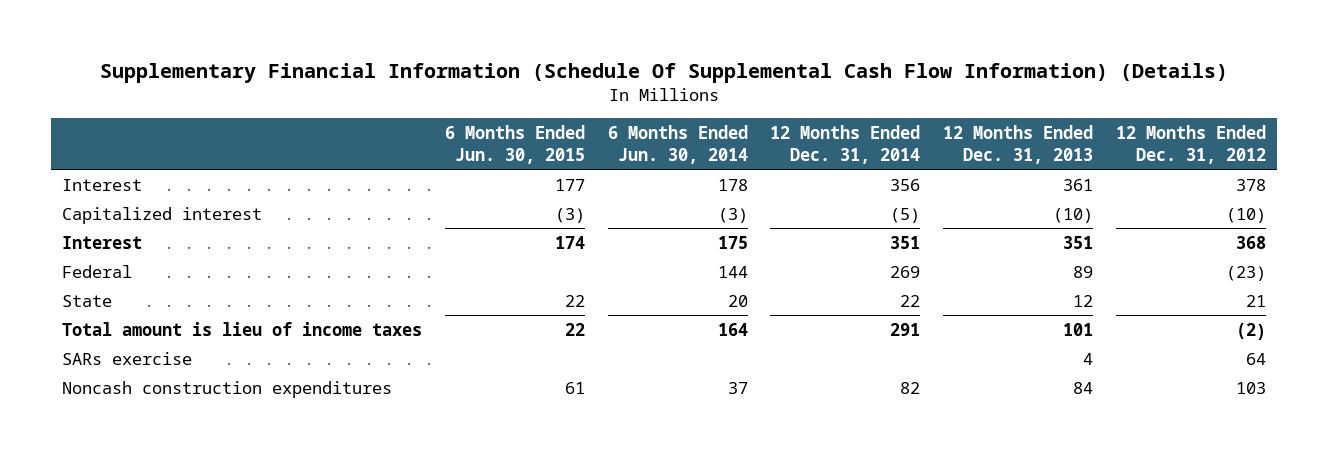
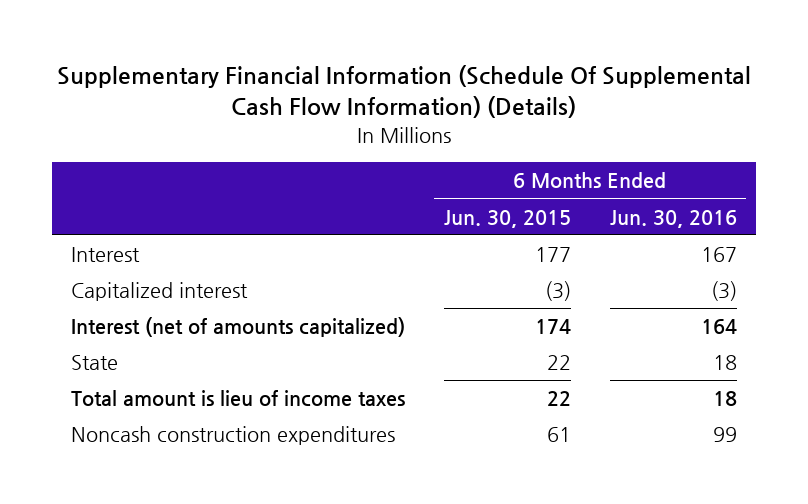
[607,125,748,165] 6 Months Ended Jun. 30, 2014 -> none
[770,125,921,165] 12 Months Ended Dec. 31, 2014 -> none
[942,125,1093,165] 12 Months Ended Dec. 31, 2013 -> none
[1115,125,1266,165] 12 Months Ended Dec. 31, 2012 -> none
none -> [609,209,737,228] Jun. 30, 2016
[62,264,133,278] Federal -> none
[62,235,143,249] Interest -> [71,317,406,338] Interest (net of amounts capitalized)
[62,351,193,365] SARs exercise -> none

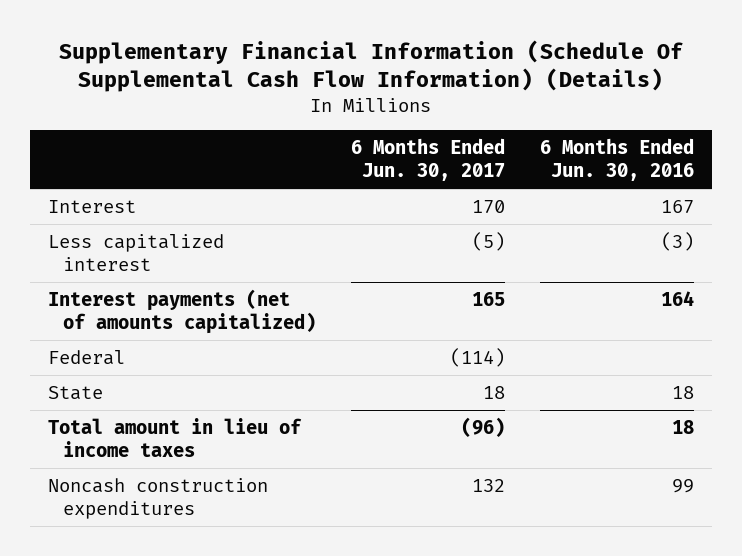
[443,209,571,228] Jun. 30, 2015 -> none
none -> [351,138,506,182] 6 Months Ended Jun. 30, 2017
[71,282,249,302] Capitalized interest -> [47,234,224,271] Less capitalized interest
[71,317,406,338] Interest (net of amounts capitalized) -> [47,289,316,334] Interest payments (net of amounts capitalized)
none -> [47,350,125,366] Federal
[71,390,406,408] Total amount is lieu of income taxes -> [47,418,302,457] Total amount in lieu of income taxes

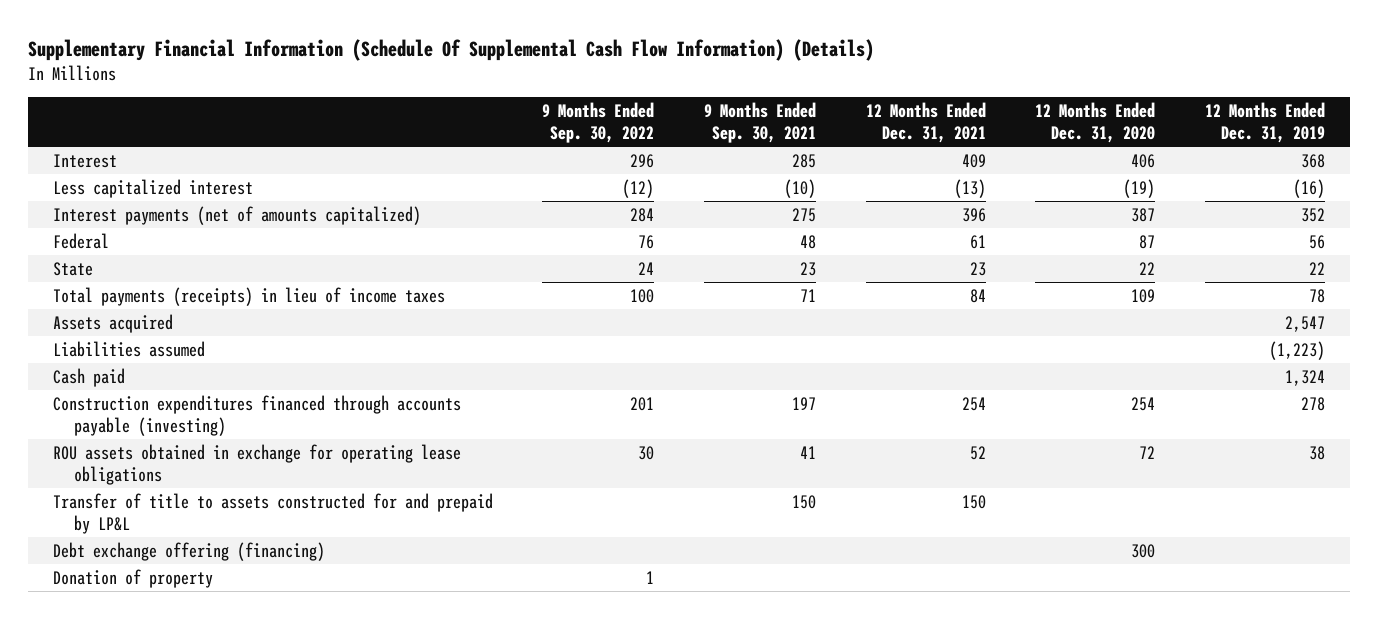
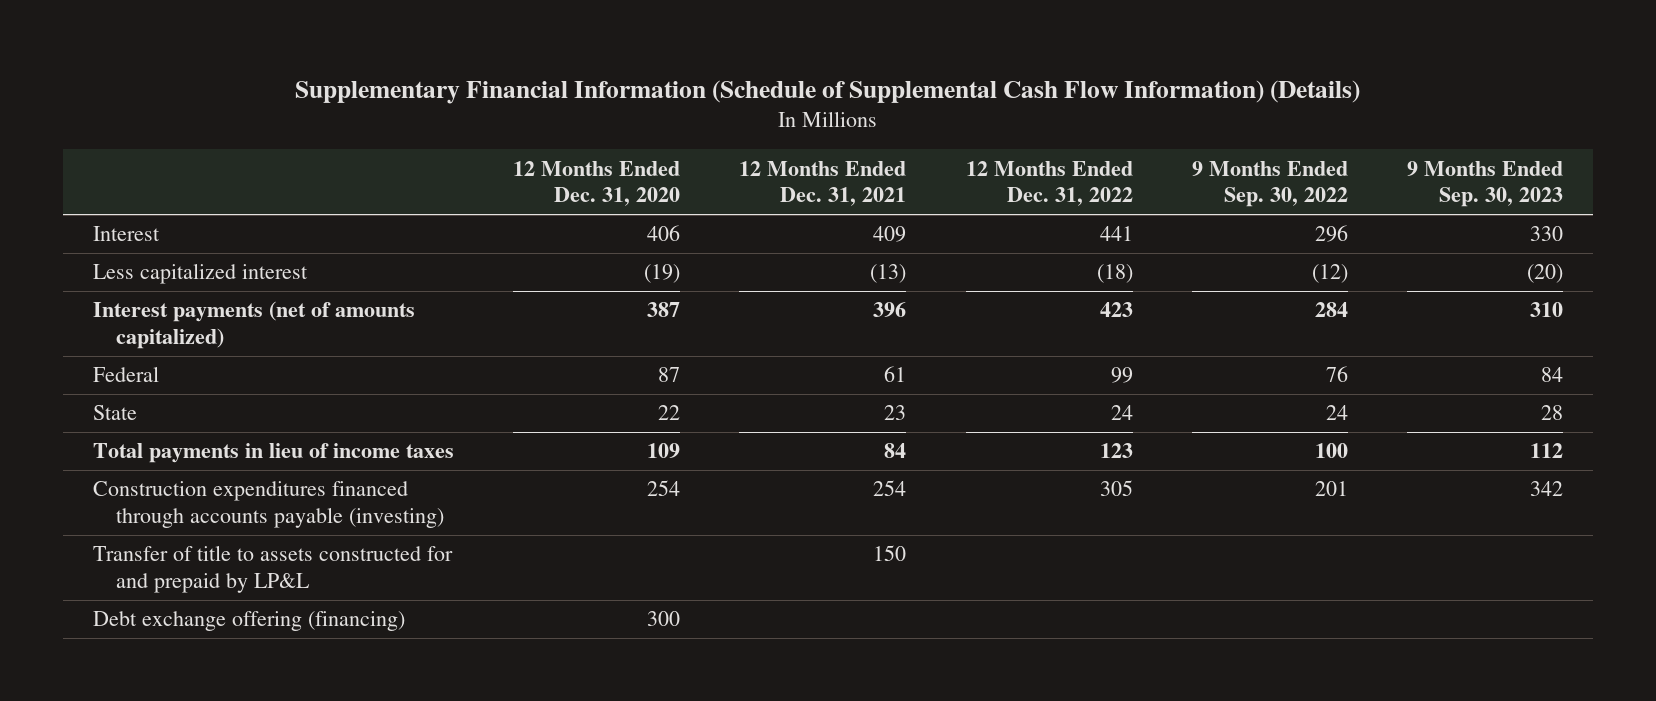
[27,38,874,61] Supplementary Financial Information (Schedule Of Supplemental Cash Flow Information) (Details) -> [295,79,1361,104] Supplementary Financial Information (Schedule of Supplemental Cash Flow Information) (Details)
[704,102,817,143] 9 Months Ended Sep. 30, 2021 -> none
[1204,102,1325,143] 12 Months Ended Dec. 31, 2019 -> none
none -> [965,160,1133,207] 12 Months Ended Dec. 31, 2022
none -> [1407,160,1564,208] 9 Months Ended Sep. 30, 2023
[52,313,173,333] Assets acquired -> none
[52,340,205,357] Liabilities assumed -> none
[52,367,125,387] Cash paid -> none
[52,286,445,306] Total payments (receipts) in lieu of income taxes -> [92,443,454,464] Total payments in lieu of income taxes
[52,443,461,485] ROU assets obtained in exchange for operating lease obligations -> none
[52,568,213,588] Donation of property -> none

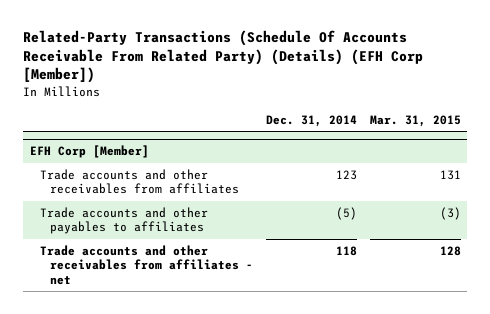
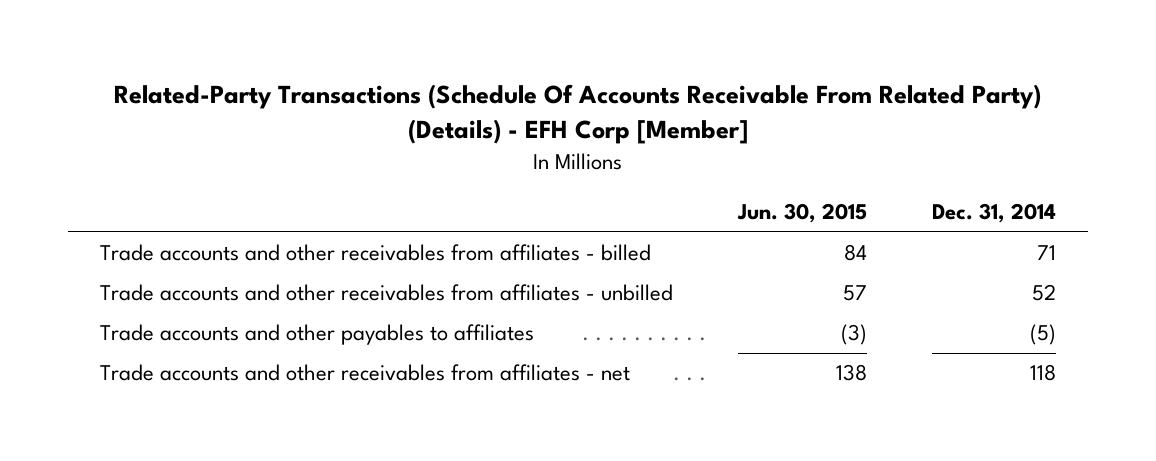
[23,30,424,84] Related-Party Transactions (Schedule Of Accounts Receivable From Related Party) (Details) (EFH Corp [Member]) -> [114,84,1042,145] Related-Party Transactions (Schedule Of Accounts Receivable From Related Party) (Details) - EFH Corp [Member]
[369,114,461,127] Mar. 31, 2015 -> none
none -> [737,203,868,224] Jun. 30, 2015
[29,145,149,159] EFH Corp [Member] -> none
[39,168,240,195] Trade accounts and other receivables from affiliates -> [100,244,652,262] Trade accounts and other receivables from affiliates - billed
[335,169,357,180] 123 -> [1037,245,1057,261] 71
none -> [100,284,674,302] Trade accounts and other receivables from affiliates - unbilled

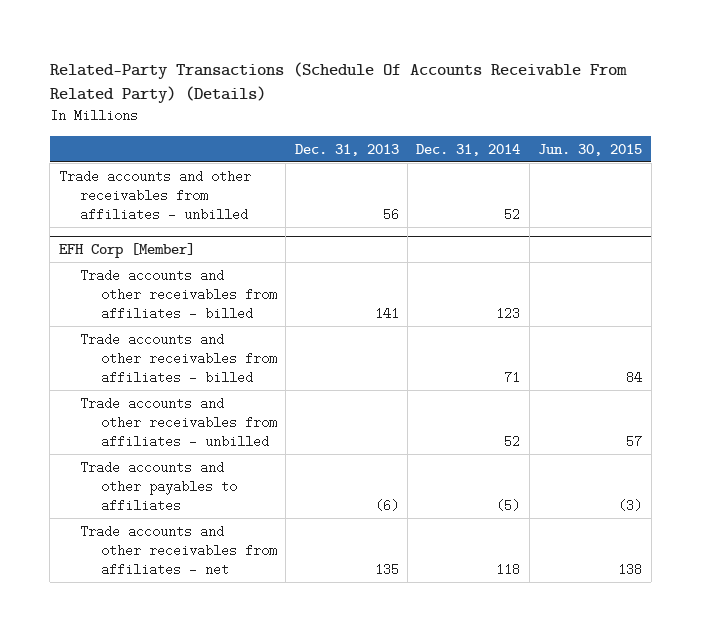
[114,84,1042,145] Related-Party Transactions (Schedule Of Accounts Receivable From Related Party) (Details) - EFH Corp [Member] -> [49,61,627,104] Related-Party Transactions (Schedule Of Accounts Receivable From Related Party) (Details)
none -> [294,143,399,156] Dec. 31, 2013
none -> [58,169,251,222] Trade accounts and other receivables from affiliates - unbilled
none -> [58,243,195,259] EFH Corp [Member]
none -> [79,268,277,321] Trade accounts and other receivables from affiliates - billed

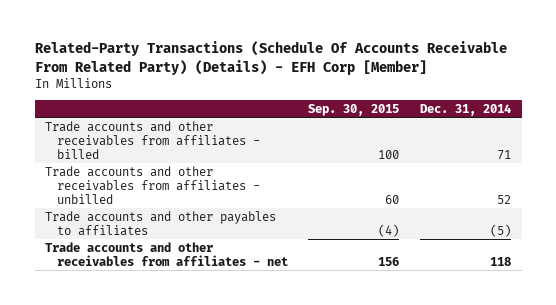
[49,61,627,104] Related-Party Transactions (Schedule Of Accounts Receivable From Related Party) (Details) -> [34,41,507,75] Related-Party Transactions (Schedule Of Accounts Receivable From Related Party) (Details) - EFH Corp [Member]
[294,143,399,156] Dec. 31, 2013 -> none
[538,143,643,156] Jun. 30, 2015 -> none
none -> [308,103,400,116] Sep. 30, 2015
[58,169,251,222] Trade accounts and other receivables from affiliates - unbilled -> none
[58,243,195,259] EFH Corp [Member] -> none
[79,268,277,321] Trade accounts and other receivables from affiliates - billed -> none

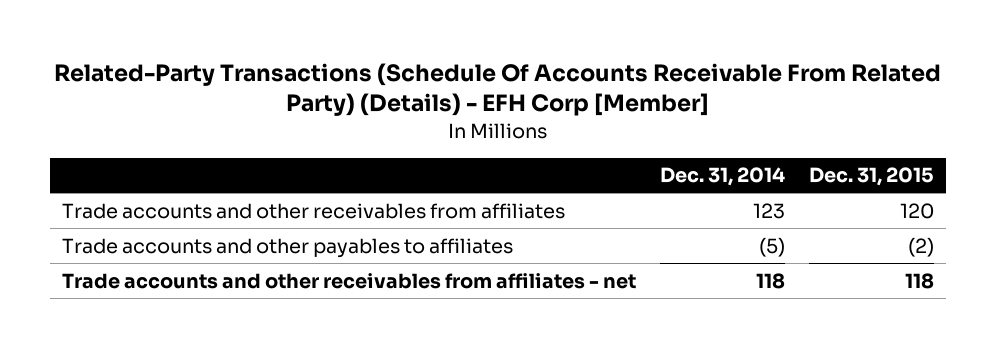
[308,103,400,116] Sep. 30, 2015 -> none
none -> [808,167,934,187] Dec. 31, 2015
[44,165,260,204] Trade accounts and other receivables from affiliates - unbilled -> none
[44,120,260,159] Trade accounts and other receivables from affiliates - billed -> [62,202,566,219] Trade accounts and other receivables from affiliates
[497,149,512,160] 71 -> [753,202,786,219] 123

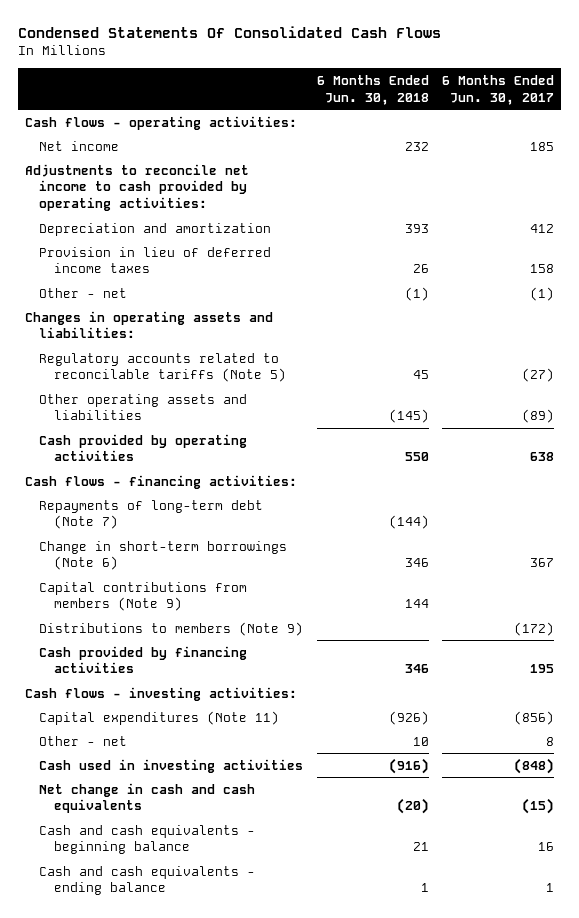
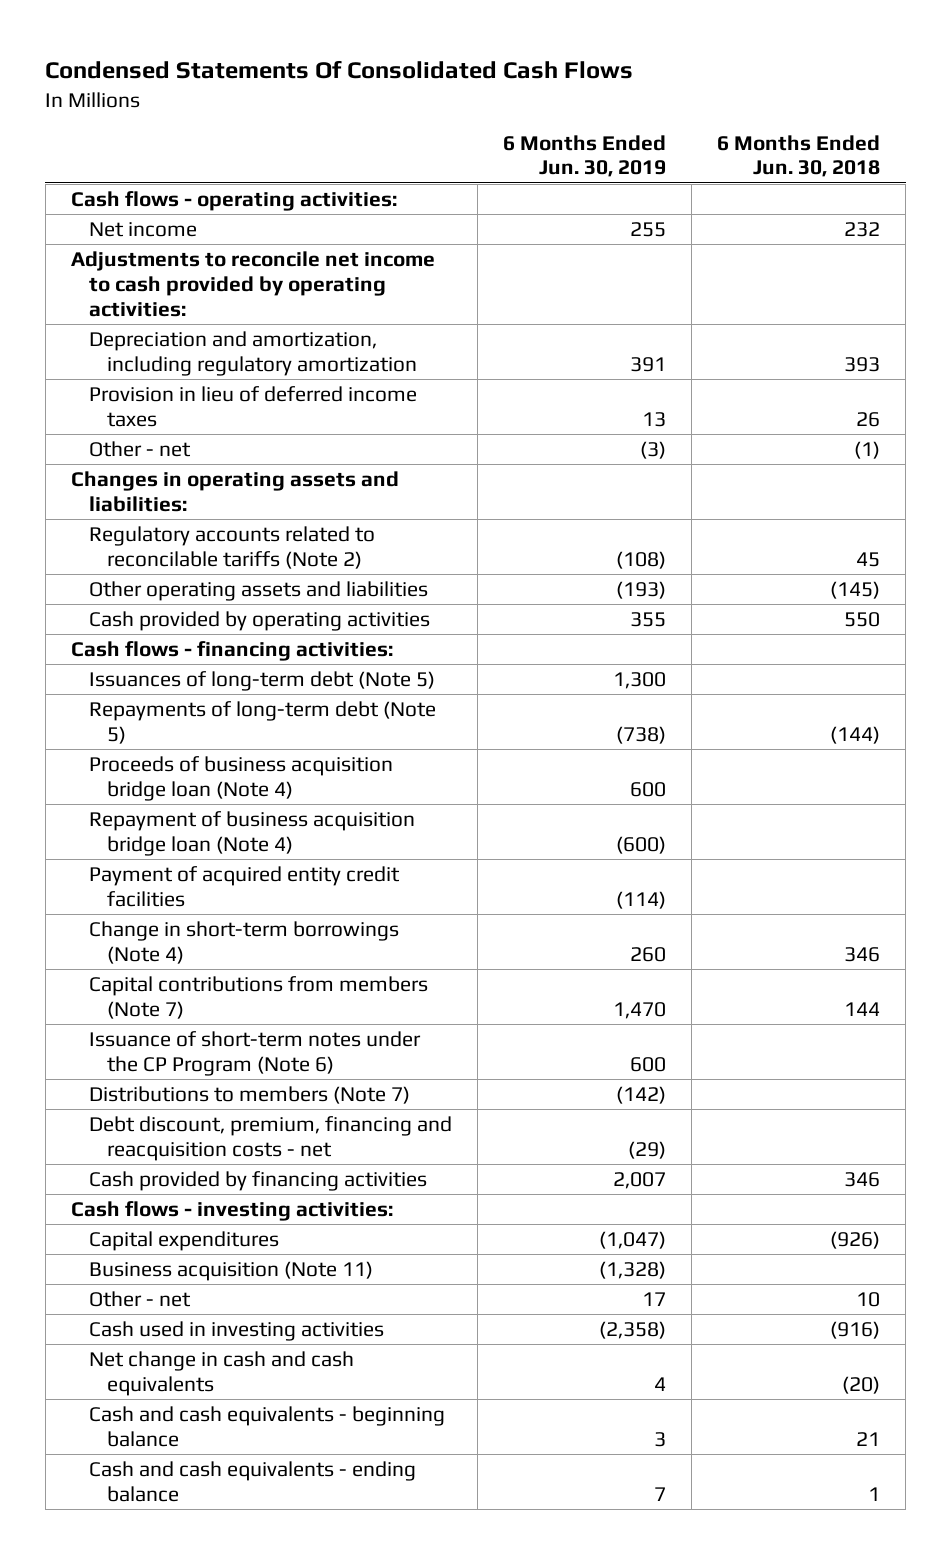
[442,74,555,105] 6 Months Ended Jun. 30, 2017 -> none
none -> [503,134,667,178] 6 Months Ended Jun. 30, 2019
[39,222,272,236] Depreciation and amortization -> [89,330,418,376] Depreciation and amortization, including regulatory amortization
[39,352,286,383] Regulatory accounts related to reconcilable tariffs (Note 5) -> [89,525,376,569] Regulatory accounts related to reconcilable tariffs (Note 2)
none -> [89,670,436,691] Issuances of long-term debt (Note 5)
[39,499,264,530] Repayments of long-term debt (Note 7) -> [89,700,437,744] Repayments of long-term debt (Note 5)
none -> [89,755,394,801] Proceeds of business acquisition bridge loan (Note 4)
none -> [89,810,416,856] Repayment of business acquisition bridge loan (Note 4)
none -> [89,865,401,907] Payment of acquired entity credit facilities
[39,540,288,571] Change in short-term borrowings (Note 6) -> [89,920,400,964] Change in short-term borrowings (Note 4)
[39,581,248,612] Capital contributions from members (Note 9) -> [89,975,429,1019] Capital contributions from members (Note 7)
none -> [89,1030,422,1076] Issuance of short-term notes under the CP Program (Note 6)
[39,621,304,636] Distributions to members (Note 9) -> [89,1085,411,1104] Distributions to members (Note 7)
none -> [89,1115,453,1161] Debt discount, premium, financing and reacquisition costs - net
[39,710,280,725] Capital expenditures (Note 11) -> [89,1230,280,1251] Capital expenditures
none -> [89,1260,374,1281] Business acquisition (Note 11)

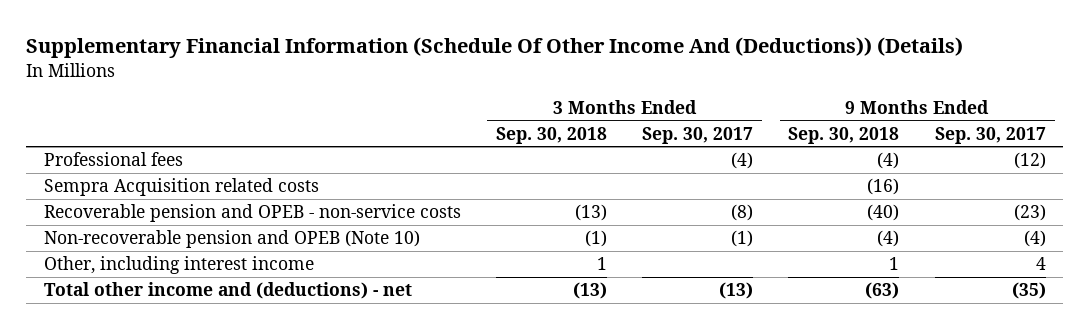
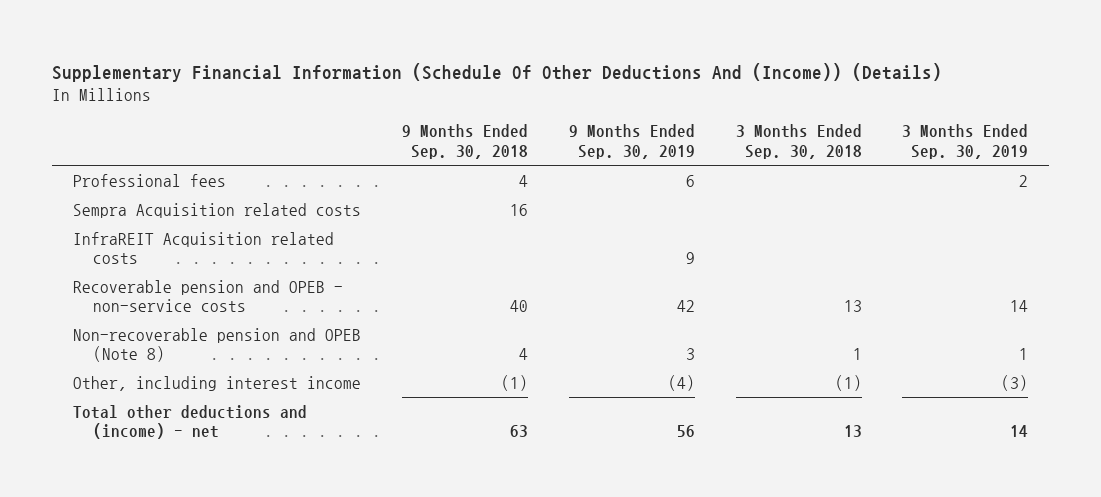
[25,37,963,59] Supplementary Financial Information (Schedule Of Other Income And (Deductions)) (Details) -> [52,62,943,82] Supplementary Financial Information (Schedule Of Other Deductions And (Income)) (Details)
[642,126,754,144] Sep. 30, 2017 -> none
[934,126,1046,144] Sep. 30, 2017 -> none
none -> [568,124,695,159] 9 Months Ended Sep. 30, 2019
none -> [902,124,1029,159] 3 Months Ended Sep. 30, 2019
[877,152,900,170] (4) -> [518,174,528,187] 4
[867,178,900,196] (16) -> [509,203,528,216] 16
none -> [72,231,334,265] InfraREIT Acquisition related costs
[574,204,607,222] (13) -> [843,300,862,313] 13
[867,204,900,222] (40) -> [509,300,528,313] 40
[43,230,420,249] Non-recoverable pension and OPEB (Note 10) -> [72,327,361,363] Non-recoverable pension and OPEB (Note 8)
[584,230,607,248] (1) -> [852,348,862,361] 1
[877,230,900,248] (4) -> [518,348,528,361] 4
[596,257,607,271] 1 -> [834,374,862,391] (1)
[889,257,900,271] 1 -> [500,374,528,391] (1)
[43,282,412,300] Total other income and (deductions) - net -> [72,404,307,440] Total other deductions and (income) - net
[572,282,607,300] (13) -> [843,425,862,438] 13
[865,282,900,300] (63) -> [509,425,528,438] 63

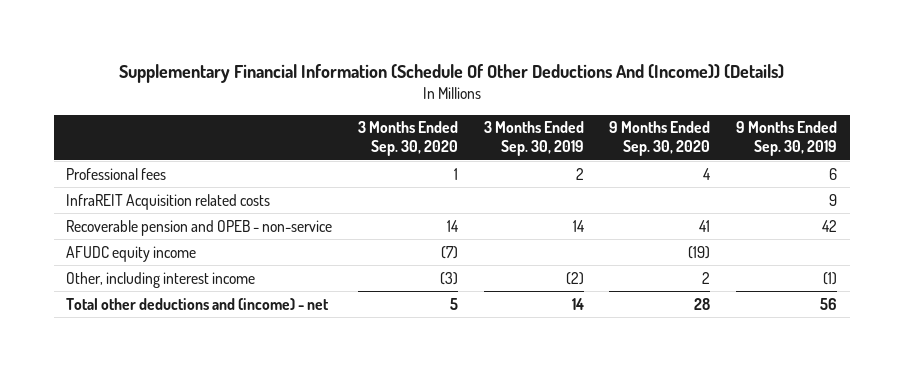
[401,124,528,159] 9 Months Ended Sep. 30, 2018 -> none
[735,124,862,159] 3 Months Ended Sep. 30, 2018 -> none
none -> [358,121,459,157] 3 Months Ended Sep. 30, 2020
none -> [609,121,711,157] 9 Months Ended Sep. 30, 2020
[72,202,361,218] Sempra Acquisition related costs -> none
[72,327,361,363] Non-recoverable pension and OPEB (Note 8) -> none
[72,279,343,313] Recoverable pension and OPEB - non-service costs -> [66,219,333,236] Recoverable pension and OPEB - non-service
none -> [66,245,197,262] AFUDC equity income
[667,374,695,391] (4) -> [822,271,837,285] (1)
[1001,374,1029,391] (3) -> [565,271,584,285] (2)

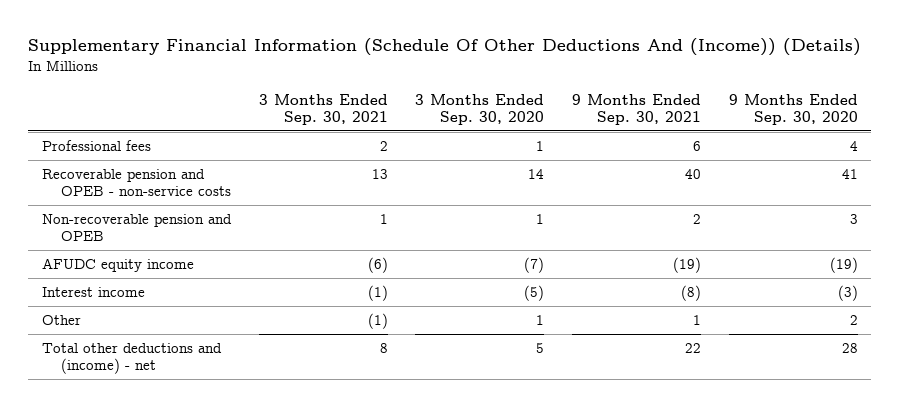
[483,121,584,157] 3 Months Ended Sep. 30, 2019 -> none
[735,121,837,157] 9 Months Ended Sep. 30, 2019 -> none
none -> [258,93,388,125] 3 Months Ended Sep. 30, 2021
none -> [571,93,701,125] 9 Months Ended Sep. 30, 2021
[66,193,271,210] InfraREIT Acquisition related costs -> none
[66,219,333,236] Recoverable pension and OPEB - non-service -> [41,168,232,197] Recoverable pension and OPEB - non-service costs
none -> [41,213,232,242] Non-recoverable pension and OPEB
none -> [41,286,145,297] Interest income
[66,271,256,288] Other, including interest income -> [41,314,81,325] Other
[440,271,459,285] (3) -> [536,314,545,325] 1

